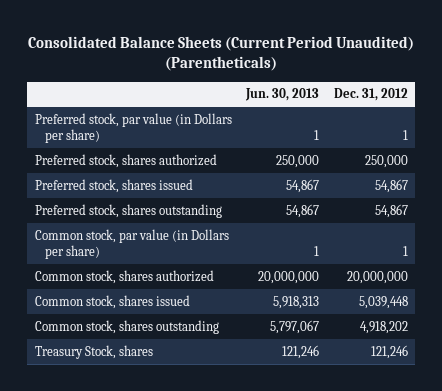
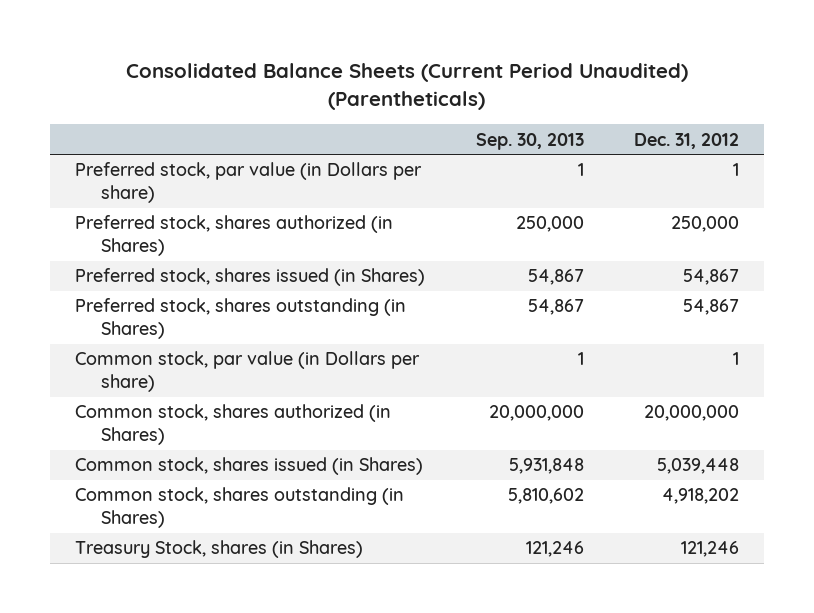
[245,88,320,102] Jun. 30, 2013 -> none
none -> [475,132,584,150] Sep. 30, 2013
[34,153,217,168] Preferred stock, shares authorized -> [75,215,394,256] Preferred stock, shares authorized (in Shares)
[34,178,193,193] Preferred stock, shares issued -> [75,268,426,287] Preferred stock, shares issued (in Shares)
[34,203,222,218] Preferred stock, shares outstanding -> [75,298,407,339] Preferred stock, shares outstanding (in Shares)
[34,269,214,284] Common stock, shares authorized -> [75,404,392,445] Common stock, shares authorized (in Shares)
[34,294,190,309] Common stock, shares issued -> [75,457,424,476] Common stock, shares issued (in Shares)
[34,319,219,334] Common stock, shares outstanding -> [75,487,405,528] Common stock, shares outstanding (in Shares)
[34,344,153,359] Treasury Stock, shares -> [75,540,364,559] Treasury Stock, shares (in Shares)

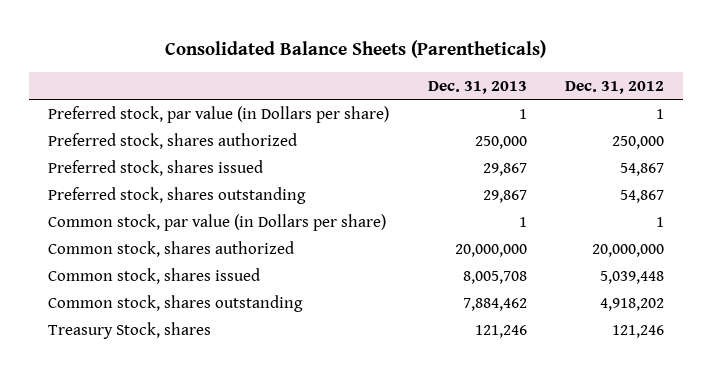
[126,63,689,111] Consolidated Balance Sheets (Current Period Unaudited) (Parentheticals) -> [165,40,547,59] Consolidated Balance Sheets (Parentheticals)
[475,132,584,150] Sep. 30, 2013 -> none
none -> [427,80,527,94] Dec. 31, 2013
[75,215,394,256] Preferred stock, shares authorized (in Shares) -> [48,132,298,149] Preferred stock, shares authorized
[75,268,426,287] Preferred stock, shares issued (in Shares) -> [48,159,264,176] Preferred stock, shares issued
[75,298,407,339] Preferred stock, shares outstanding (in Shares) -> [48,186,307,204] Preferred stock, shares outstanding
[75,404,392,445] Common stock, shares authorized (in Shares) -> [48,240,295,257] Common stock, shares authorized
[75,457,424,476] Common stock, shares issued (in Shares) -> [48,267,261,284] Common stock, shares issued
[75,487,405,528] Common stock, shares outstanding (in Shares) -> [48,294,304,312] Common stock, shares outstanding
[75,540,364,559] Treasury Stock, shares (in Shares) -> [48,321,212,339] Treasury Stock, shares

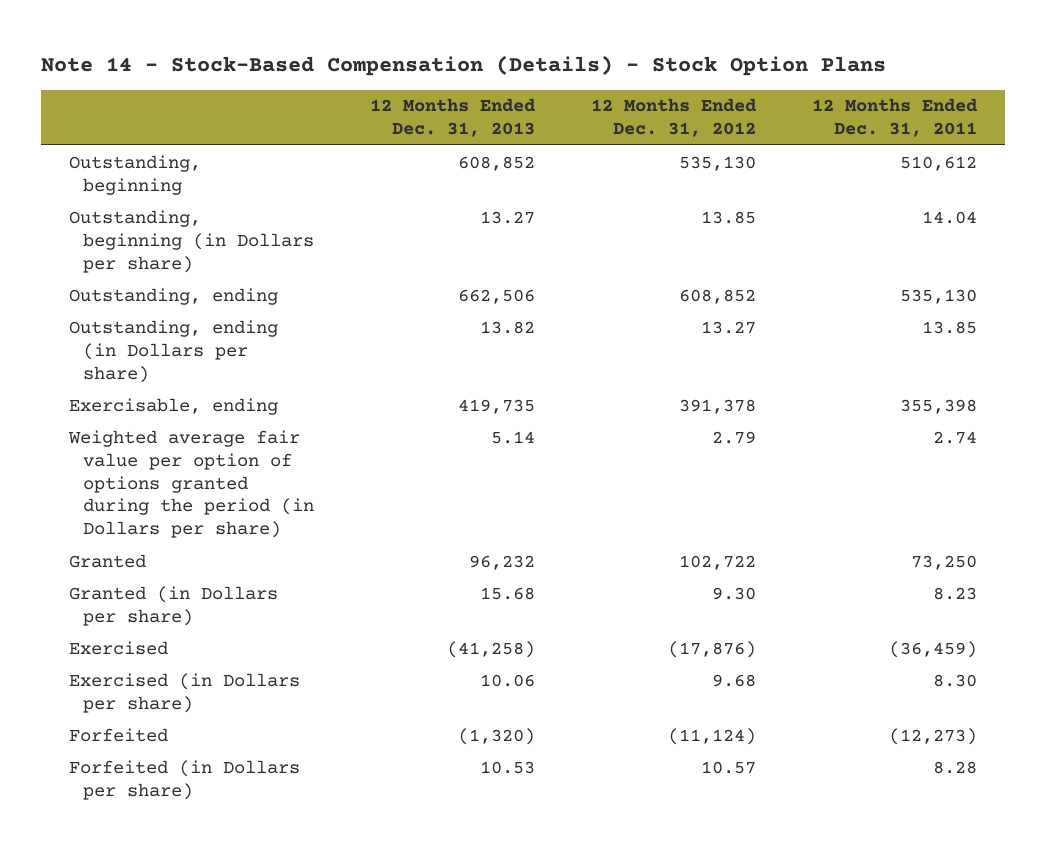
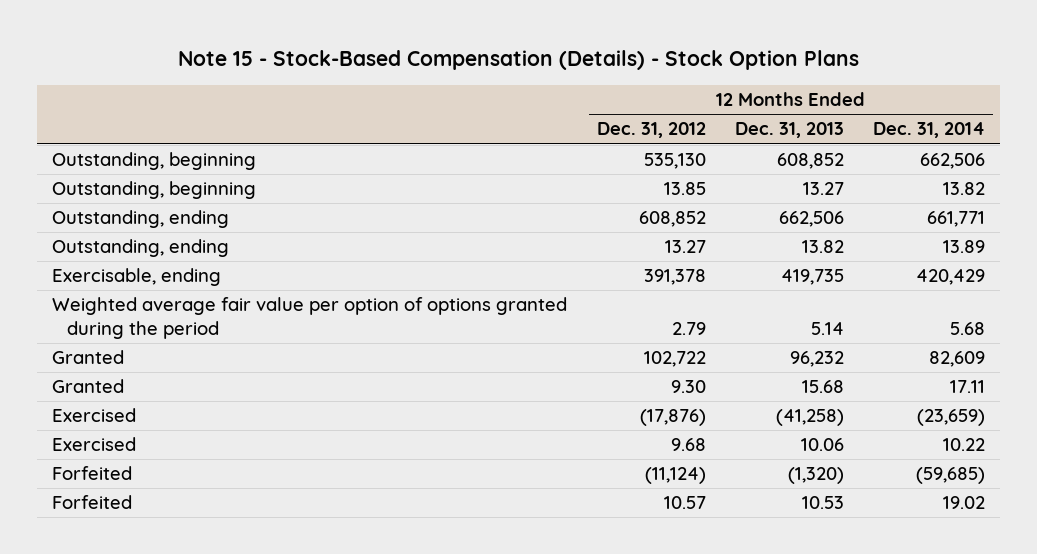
[40,54,886,76] Note 14 - Stock-Based Compensation (Details) - Stock Option Plans -> [177,50,859,71] Note 15 - Stock-Based Compensation (Details) - Stock Option Plans
[811,98,978,138] 12 Months Ended Dec. 31, 2011 -> none
none -> [873,122,986,139] Dec. 31, 2014
[68,209,315,273] Outstanding, beginning (in Dollars per share) -> [52,181,257,200] Outstanding, beginning
[68,319,278,383] Outstanding, ending (in Dollars per share) -> [52,239,230,258] Outstanding, ending
[67,429,315,539] Weighted average fair value per option of options granted during the period (in Dollars per share) -> [52,297,568,339] Weighted average fair value per option of options granted during the period
[68,585,278,626] Granted (in Dollars per share) -> [52,379,125,394] Granted
[68,672,300,713] Exercised (in Dollars per share) -> [52,437,137,452] Exercised
[68,759,300,800] Forfeited (in Dollars per share) -> [52,495,133,510] Forfeited

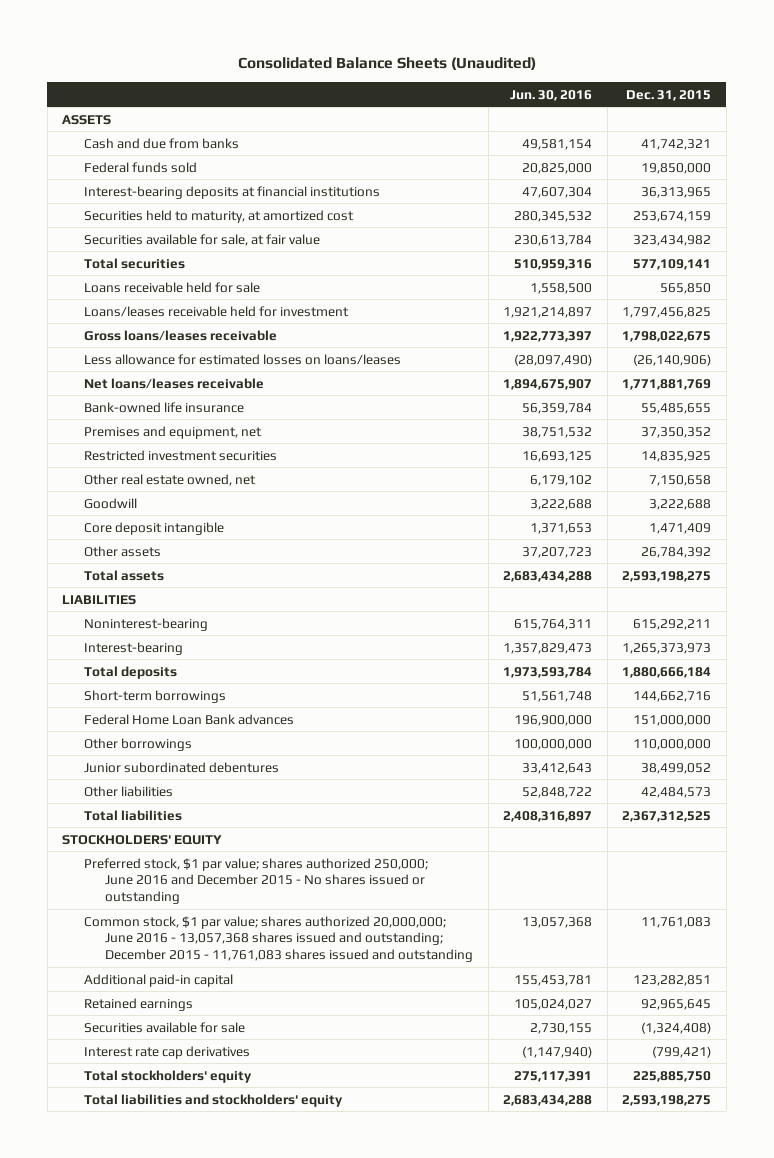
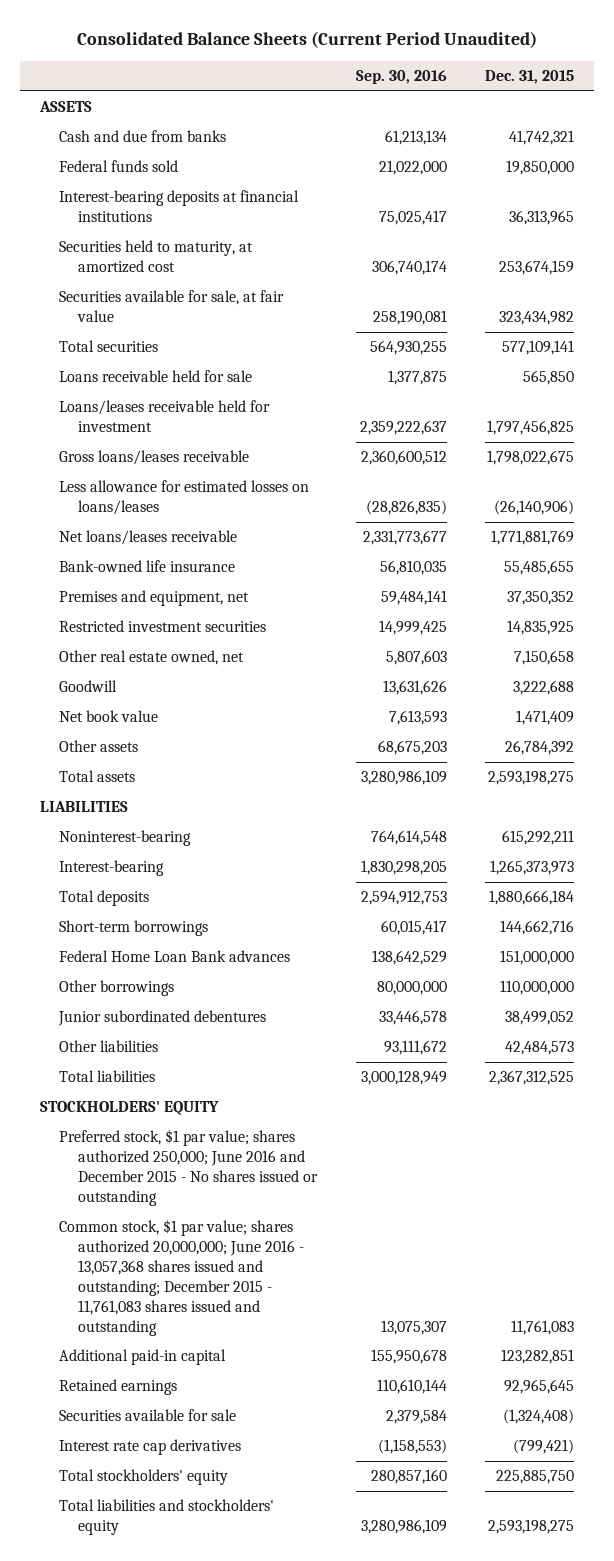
[237,57,536,71] Consolidated Balance Sheets (Unaudited) -> [77,30,538,48] Consolidated Balance Sheets (Current Period Unaudited)
[510,89,593,101] Jun. 30, 2016 -> none
none -> [355,70,447,85] Sep. 30, 2016
[83,521,224,535] Core deposit intangible -> [58,710,158,723] Net book value

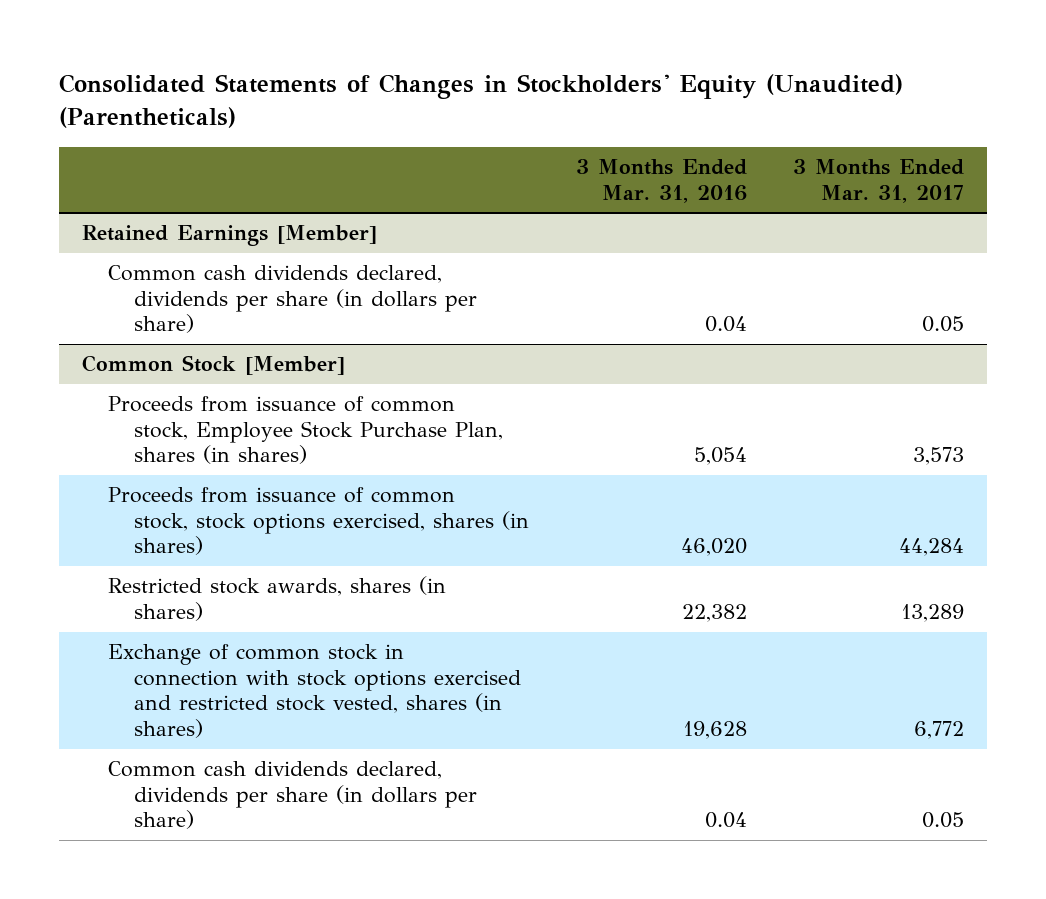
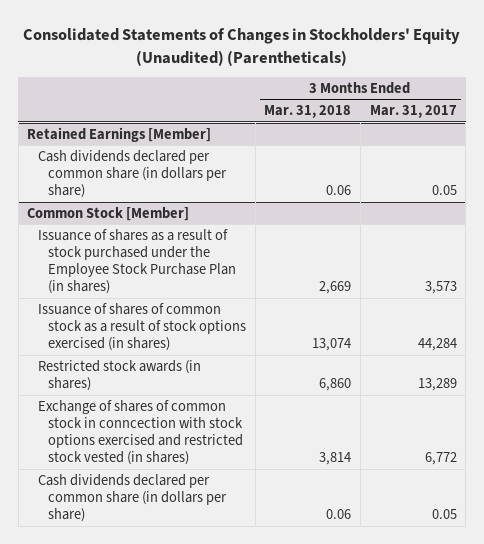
[575,159,747,203] 3 Months Ended Mar. 31, 2016 -> none
none -> [264,105,352,119] Mar. 31, 2018
[108,265,478,334] Common cash dividends declared, dividends per share (in dollars per share) -> [37,149,228,199] Cash dividends declared per common share (in dollars per share)
[108,396,504,465] Proceeds from issuance of common stock, Employee Stock Purchase Plan, shares (in shares) -> [37,228,237,295] Issuance of shares as a result of stock purchased under the Employee Stock Purchase Plan (in shares)
[108,487,530,556] Proceeds from issuance of common stock, stock options exercised, shares (in shares) -> [37,302,247,352] Issuance of shares of common stock as a result of stock options exercised (in shares)
[108,576,447,621] Restricted stock awards, shares (in shares) -> [37,359,201,392] Restricted stock awards (in shares)
[108,644,522,739] Exchange of common stock in connection with stock options exercised and restricted stock vested, shares (in shares) -> [37,399,244,466] Exchange of shares of common stock in conncection with stock options exercised and restricted stock vested (in shares)
[108,761,478,830] Common cash dividends declared, dividends per share (in dollars per share) -> [37,473,228,523] Cash dividends declared per common share (in dollars per share)

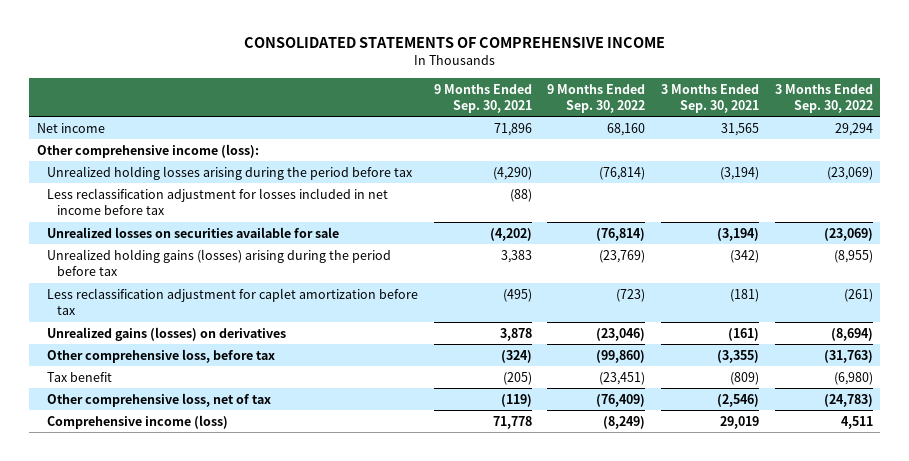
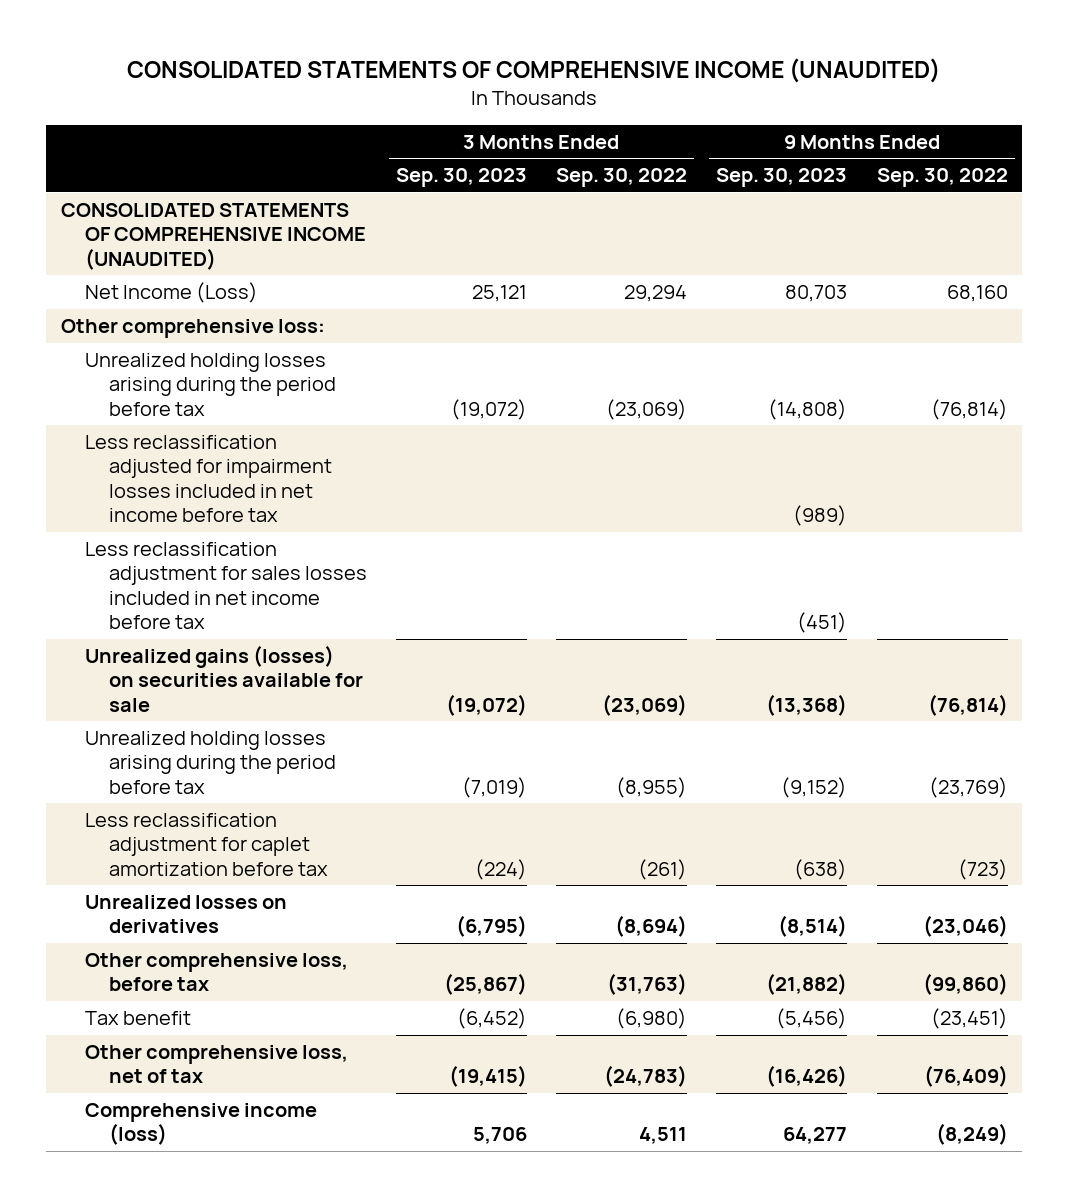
[243,37,665,49] CONSOLIDATED STATEMENTS OF COMPREHENSIVE INCOME -> [127,57,941,83] CONSOLIDATED STATEMENTS OF COMPREHENSIVE INCOME (UNAUDITED)
[433,83,532,113] 9 Months Ended Sep. 30, 2021 -> none
[660,83,759,113] 3 Months Ended Sep. 30, 2021 -> none
none -> [395,168,527,188] Sep. 30, 2023
none -> [716,168,848,188] Sep. 30, 2023
none -> [61,203,366,270] CONSOLIDATED STATEMENTS OF COMPREHENSIVE INCOME (UNAUDITED)
[36,122,105,133] Net income -> [84,282,258,304] Net Income (Loss)
[36,143,259,158] Other comprehensive income (loss): -> [61,319,326,339] Other comprehensive loss:
none -> [84,435,332,523] Less reclassification adjusted for impairment losses included in net income before tax
[46,187,388,216] Less reclassification adjustment for losses included in net income before tax -> [84,542,367,630] Less reclassification adjustment for sales losses included in net income before tax
[46,226,339,238] Unrealized losses on securities available for sale -> [84,645,363,712] Unrealized gains (losses) on securities available for sale
[46,248,391,277] Unrealized holding gains (losses) arising during the period before tax -> [84,731,336,794] Unrealized holding losses arising during the period before tax
[46,326,286,341] Unrealized gains (losses) on derivatives -> [84,895,287,934] Unrealized losses on derivatives

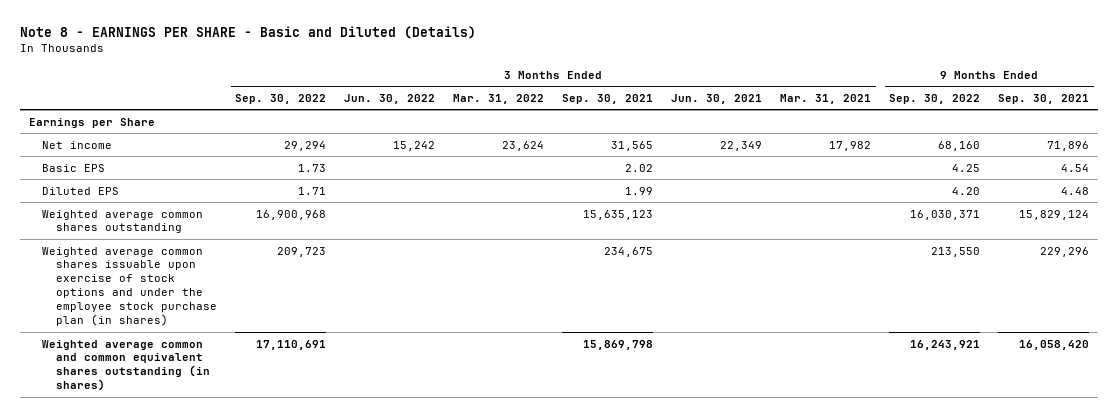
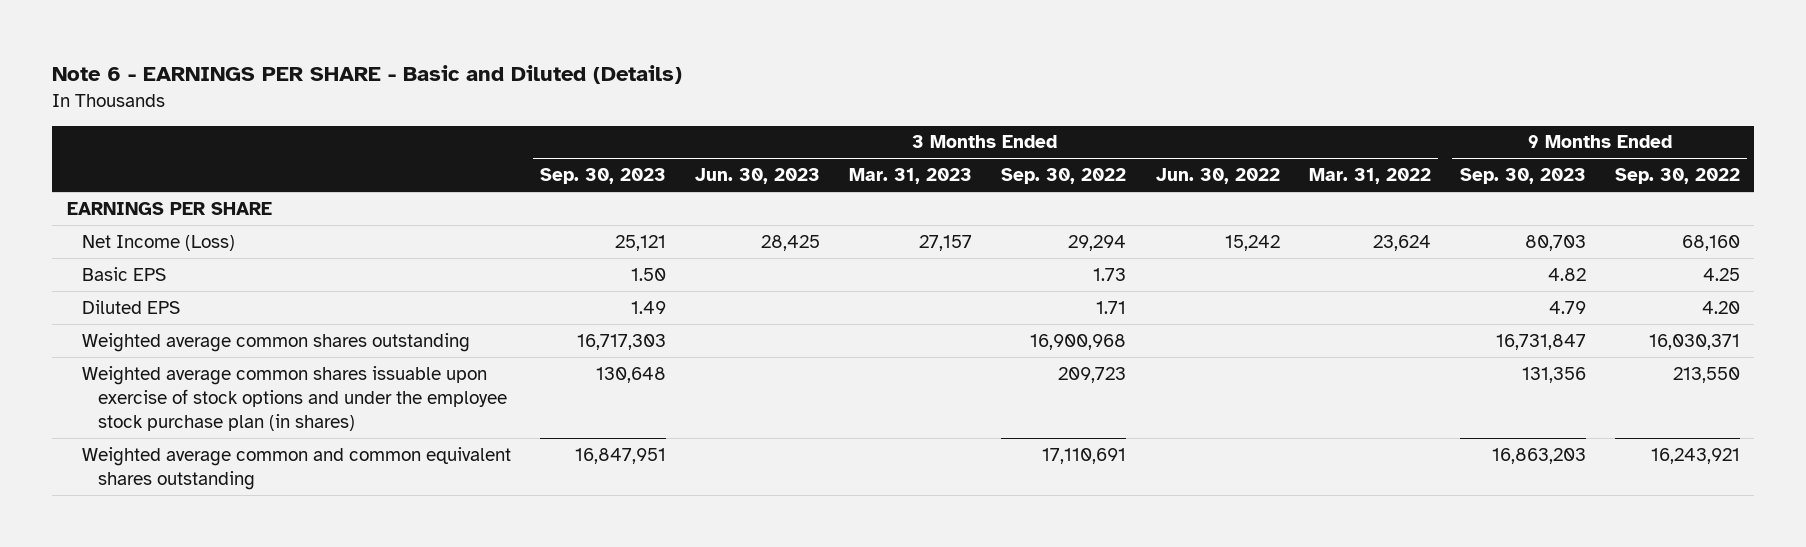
[19,26,476,40] Note 8 - EARNINGS PER SHARE - Basic and Diluted (Details) -> [52,65,683,85] Note 6 - EARNINGS PER SHARE - Basic and Diluted (Details)
[562,93,654,104] Sep. 30, 2021 -> none
[671,93,763,104] Jun. 30, 2021 -> none
[780,93,872,104] Mar. 31, 2021 -> none
[998,93,1090,104] Sep. 30, 2021 -> none
none -> [540,168,667,185] Sep. 30, 2023
none -> [695,168,821,185] Jun. 30, 2023
none -> [849,168,973,185] Mar. 31, 2023
none -> [1459,168,1586,185] Sep. 30, 2023
[28,117,155,128] Earnings per Share -> [66,201,272,215] EARNINGS PER SHARE
[42,140,113,149] Net income -> [82,234,236,251] Net Income (Loss)
[42,339,211,392] Weighted average common and common equivalent shares outstanding (in shares) -> [82,446,512,490] Weighted average common and common equivalent shares outstanding

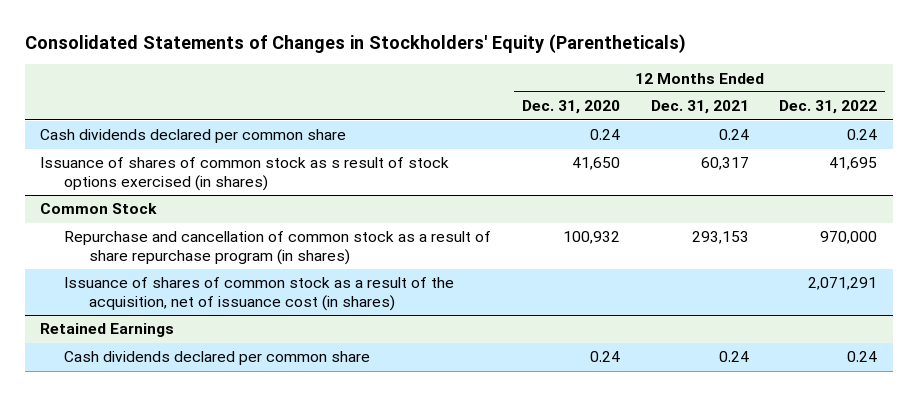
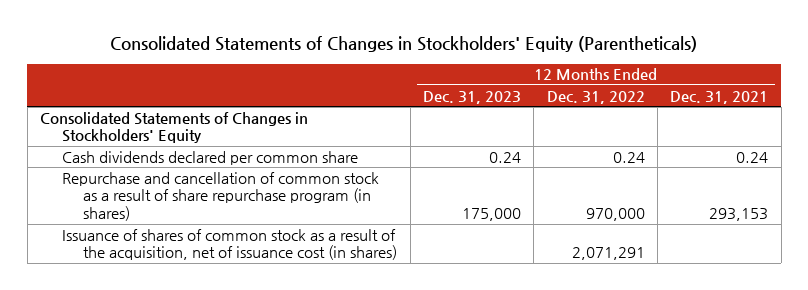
[521,100,620,115] Dec. 31, 2020 -> none
none -> [422,90,521,104] Dec. 31, 2023
none -> [39,111,308,144] Consolidated Statements of Changes in Stockholders' Equity
[40,157,450,191] Issuance of shares of common stock as s result of stock options exercised (in shares) -> none
[40,203,158,215] Common Stock -> none
[40,323,175,338] Retained Earnings -> none
[64,351,371,366] Cash dividends declared per common share -> none

